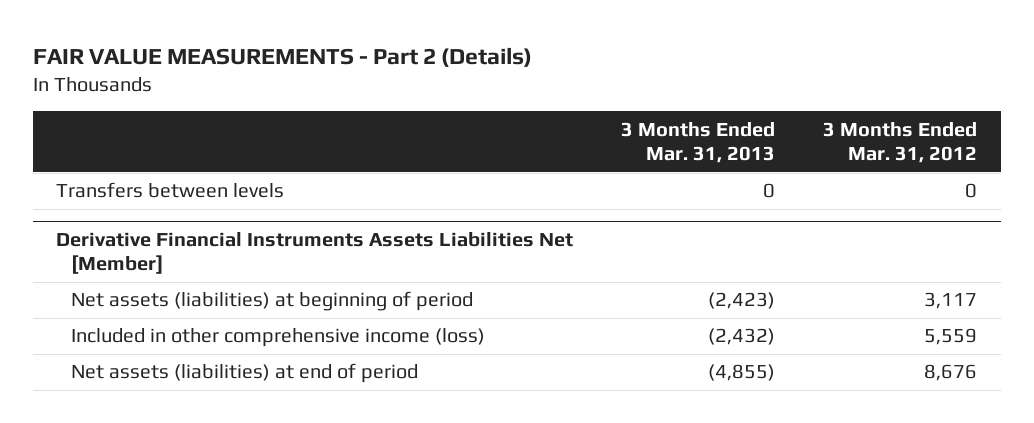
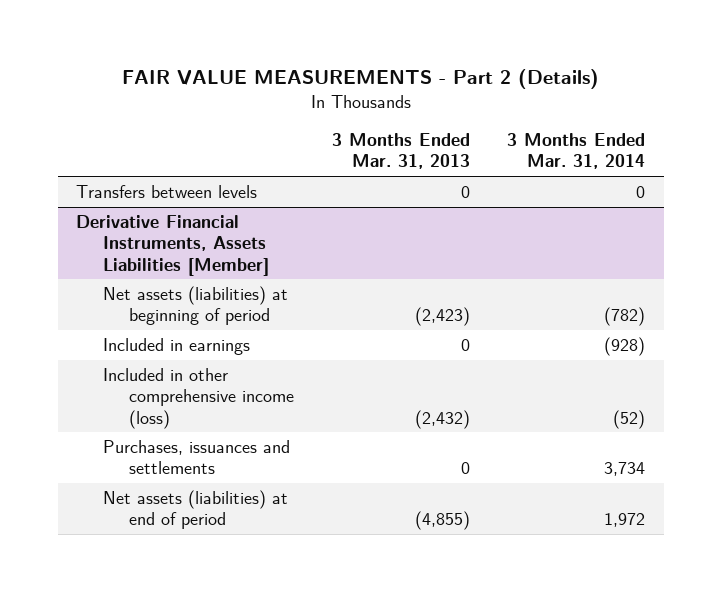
[823,121,978,164] 3 Months Ended Mar. 31, 2012 -> none
none -> [507,133,646,170] 3 Months Ended Mar. 31, 2014
[56,231,574,275] Derivative Financial Instruments Assets Liabilities Net [Member] -> [76,214,269,276] Derivative Financial Instruments, Assets Liabilities [Member]
none -> [102,337,250,355] Included in earnings
none -> [102,439,290,475] Purchases, issuances and settlements

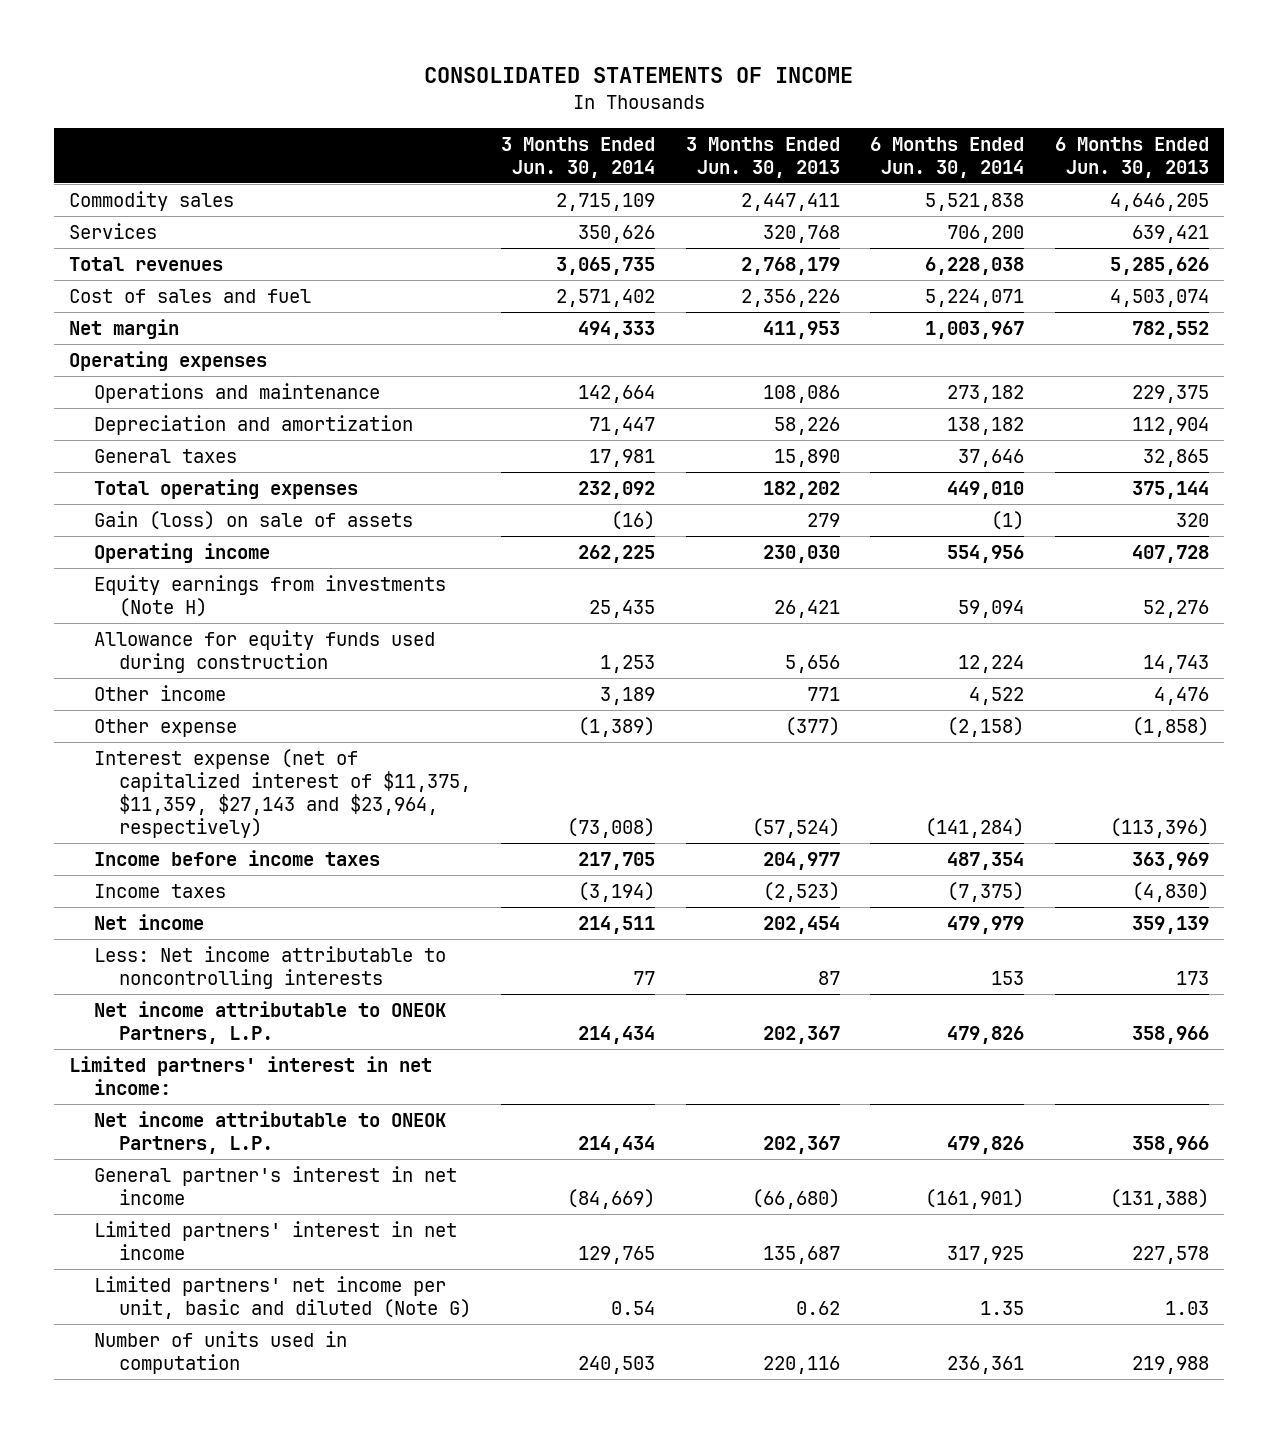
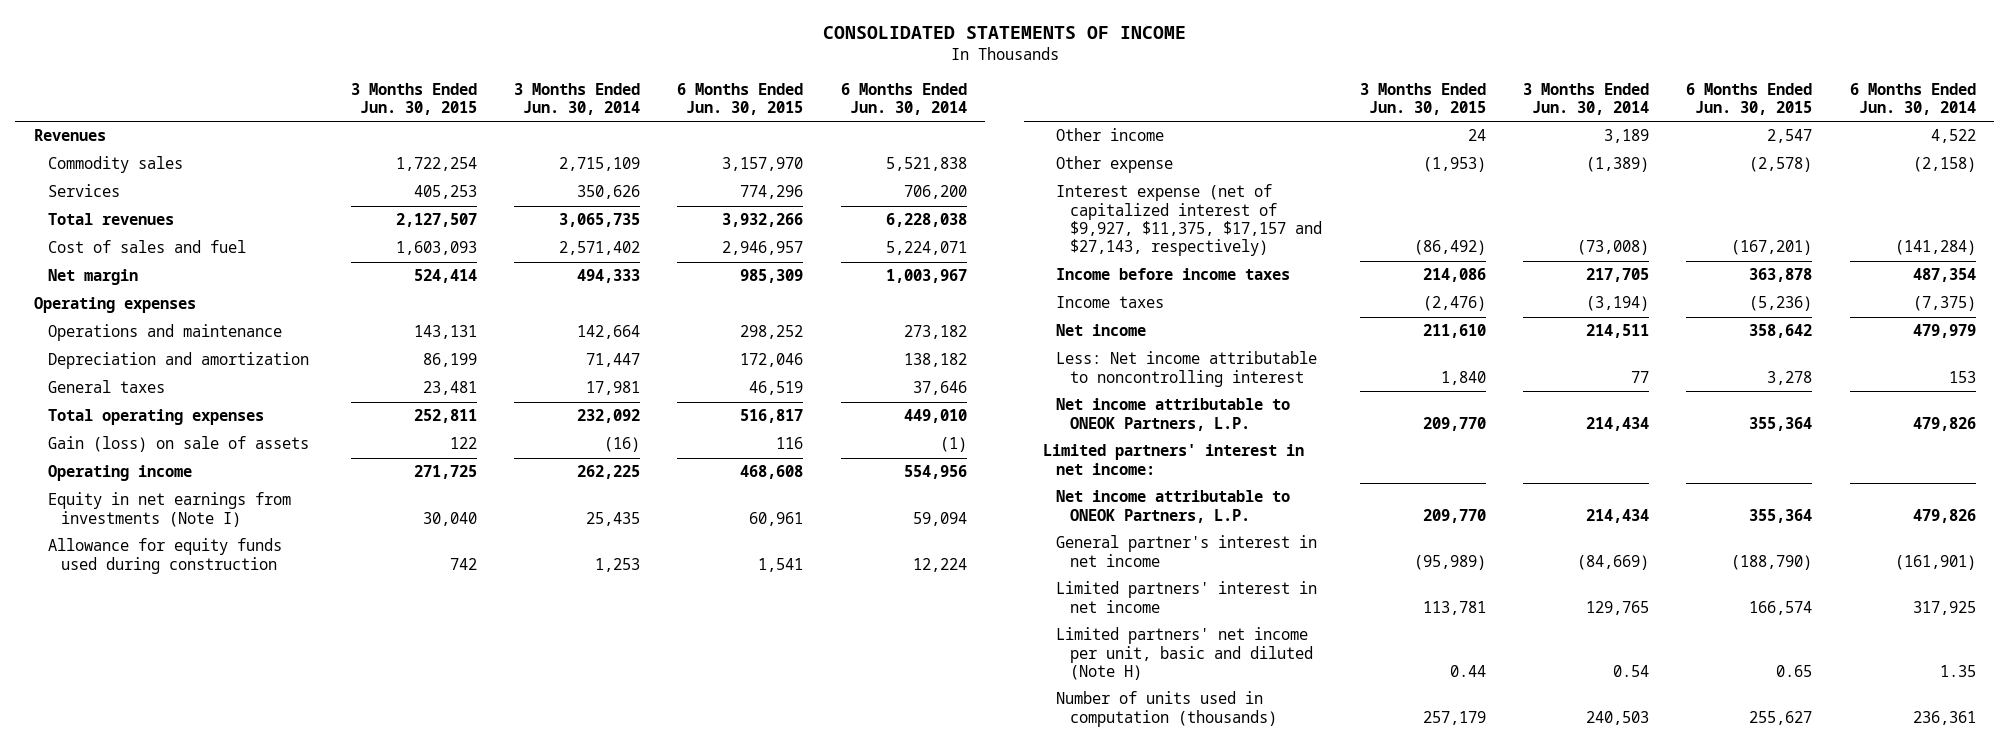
[685,136,840,178] 3 Months Ended Jun. 30, 2013 -> none
[1054,136,1209,178] 6 Months Ended Jun. 30, 2013 -> none
none -> [350,82,477,116] 3 Months Ended Jun. 30, 2015
none -> [677,82,804,116] 6 Months Ended Jun. 30, 2015
none -> [33,129,106,142] Revenues
[94,574,447,617] Equity earnings from investments (Note H) -> [47,492,291,527] Equity in net earnings from investments (Note I)
[94,748,472,838] Interest expense (net of capitalized interest of $11,375, $11,359, $27,143 and $23,964, respectively) -> [1056,184,1323,257] Interest expense (net of capitalized interest of $9,927, $11,375, $17,157 and $27,143, respectively)
[94,945,447,989] Less: Net income attributable to noncontrolling interests -> [1056,351,1318,387] Less: Net income attributable to noncontrolling interest
[94,1275,472,1319] Limited partners' net income per unit, basic and diluted (Note G) -> [1056,627,1314,680] Limited partners' net income per unit, basic and diluted (Note H)
[94,1330,348,1374] Number of units used in computation -> [1056,691,1278,727] Number of units used in computation (thousands)

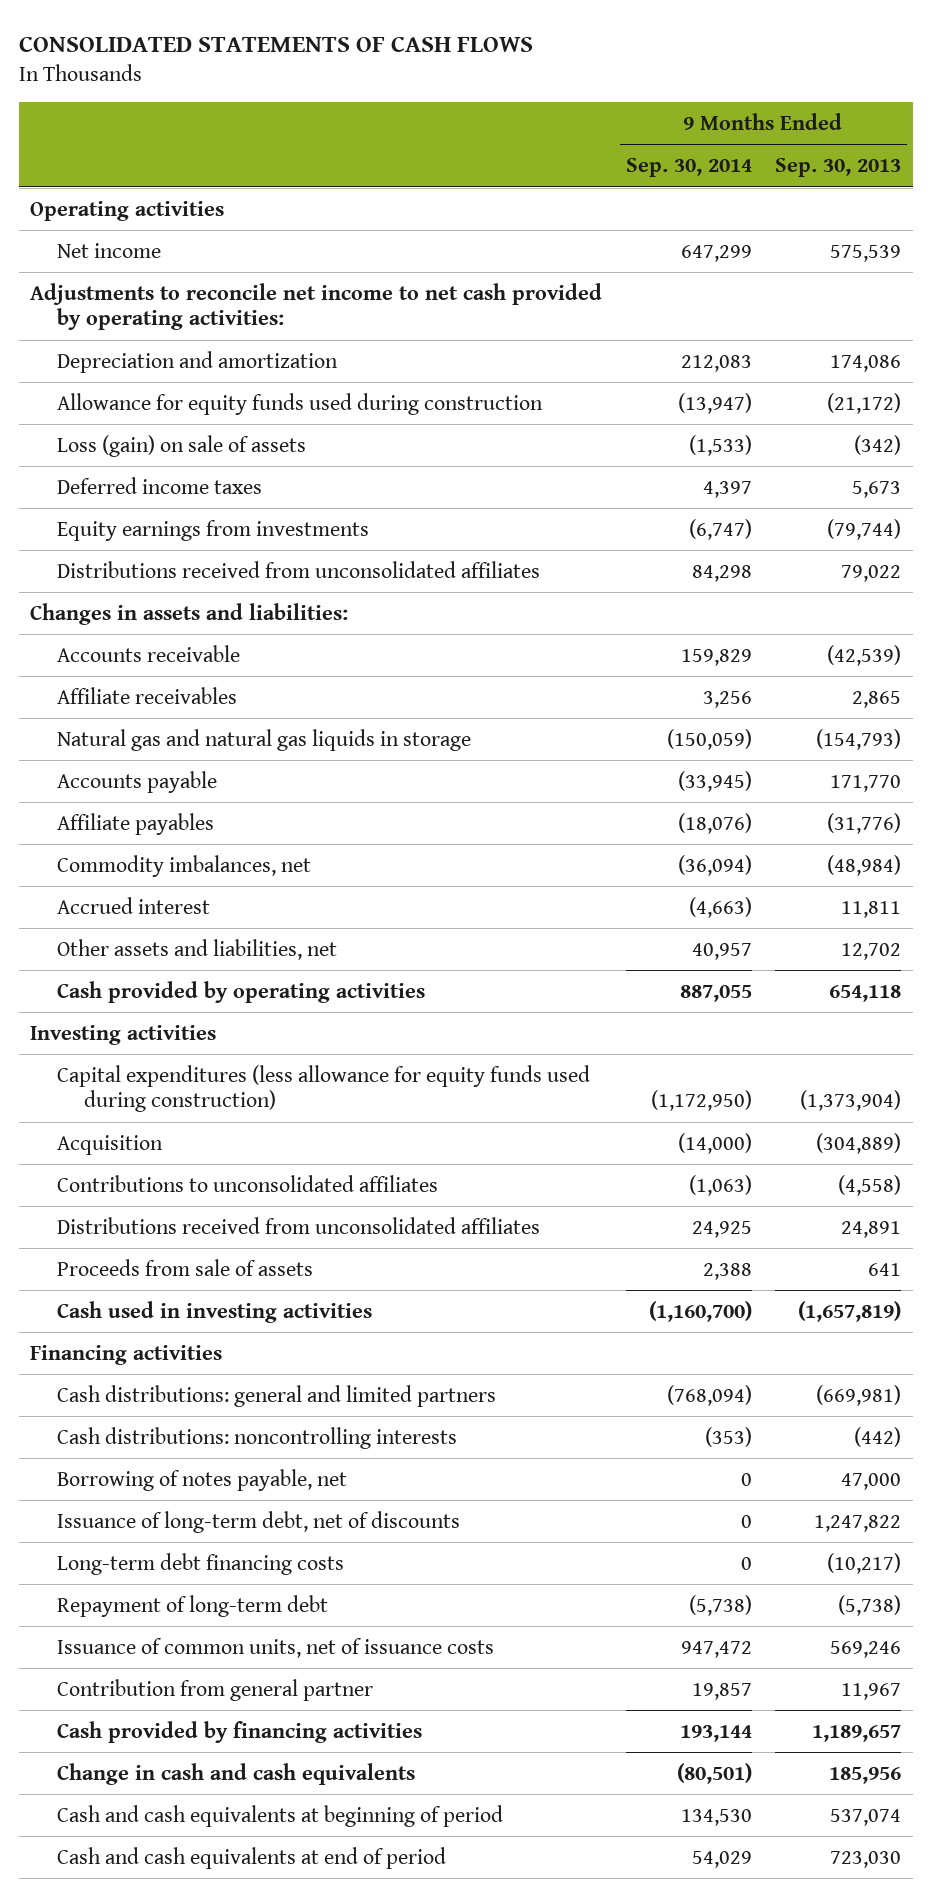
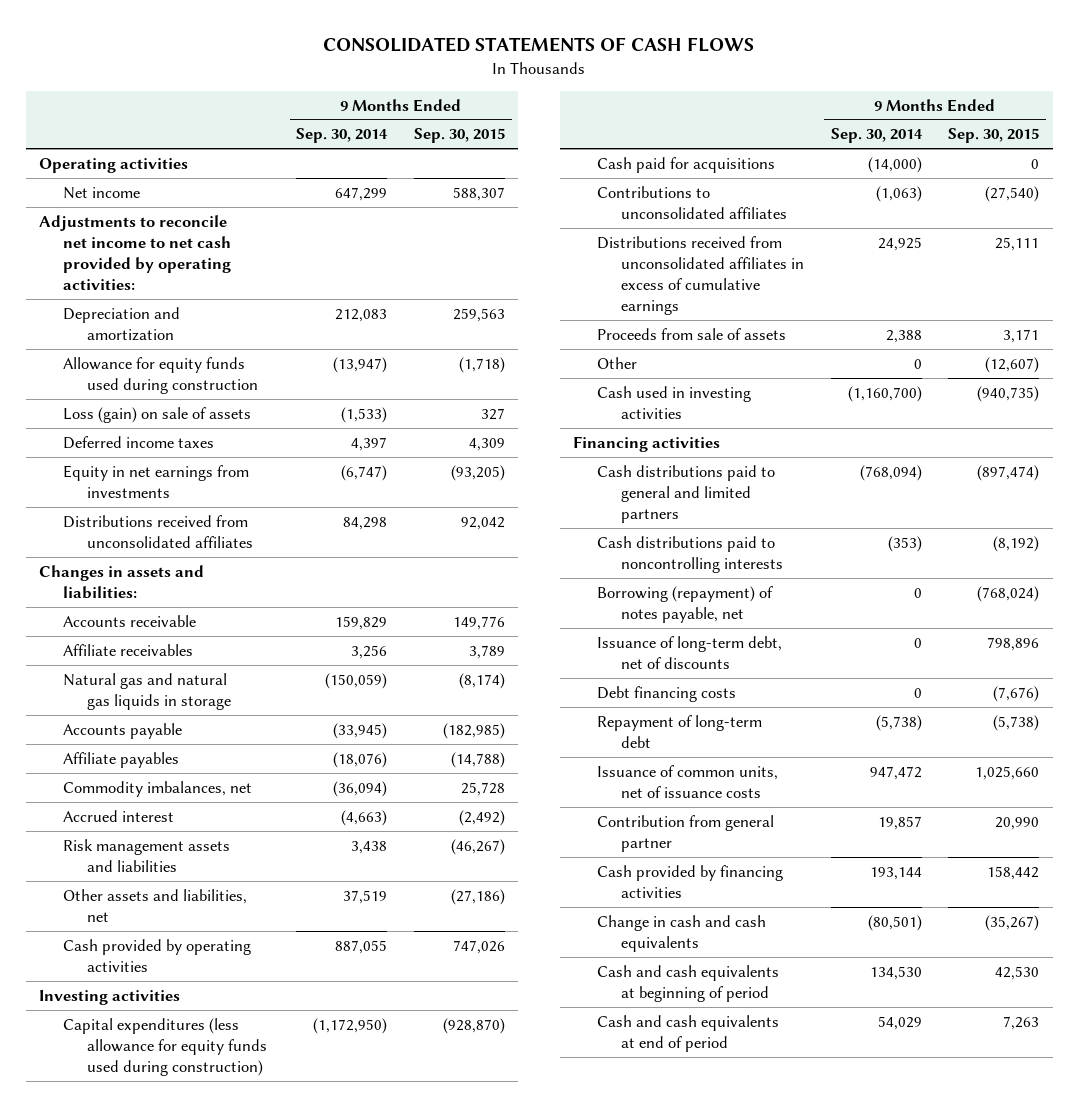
[774,158,901,178] Sep. 30, 2013 -> none
none -> [413,128,505,144] Sep. 30, 2015
[57,519,370,541] Equity earnings from investments -> [62,464,249,498] Equity in net earnings from investments
none -> [62,838,230,872] Risk management assets and liabilities
[691,942,752,960] 40,957 -> [343,889,388,904] 37,519
[57,1134,164,1155] Acquisition -> [597,156,776,173] Cash paid for acquisitions
[57,1216,541,1234] Distributions received from unconsolidated affiliates -> [597,235,805,316] Distributions received from unconsolidated affiliates in excess of cumulative earnings
none -> [597,356,638,369] Other
[57,1384,497,1407] Cash distributions: general and limited partners -> [597,464,776,524] Cash distributions paid to general and limited partners
[57,1426,458,1449] Cash distributions: noncontrolling interests -> [597,535,784,573] Cash distributions paid to noncontrolling interests
[57,1468,348,1491] Borrowing of notes payable, net -> [597,585,774,623] Borrowing (repayment) of notes payable, net
[57,1552,345,1575] Long-term debt financing costs -> [597,685,737,702] Debt financing costs

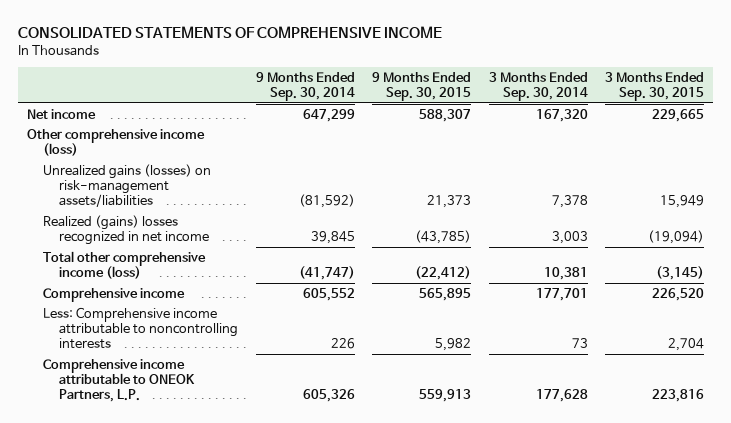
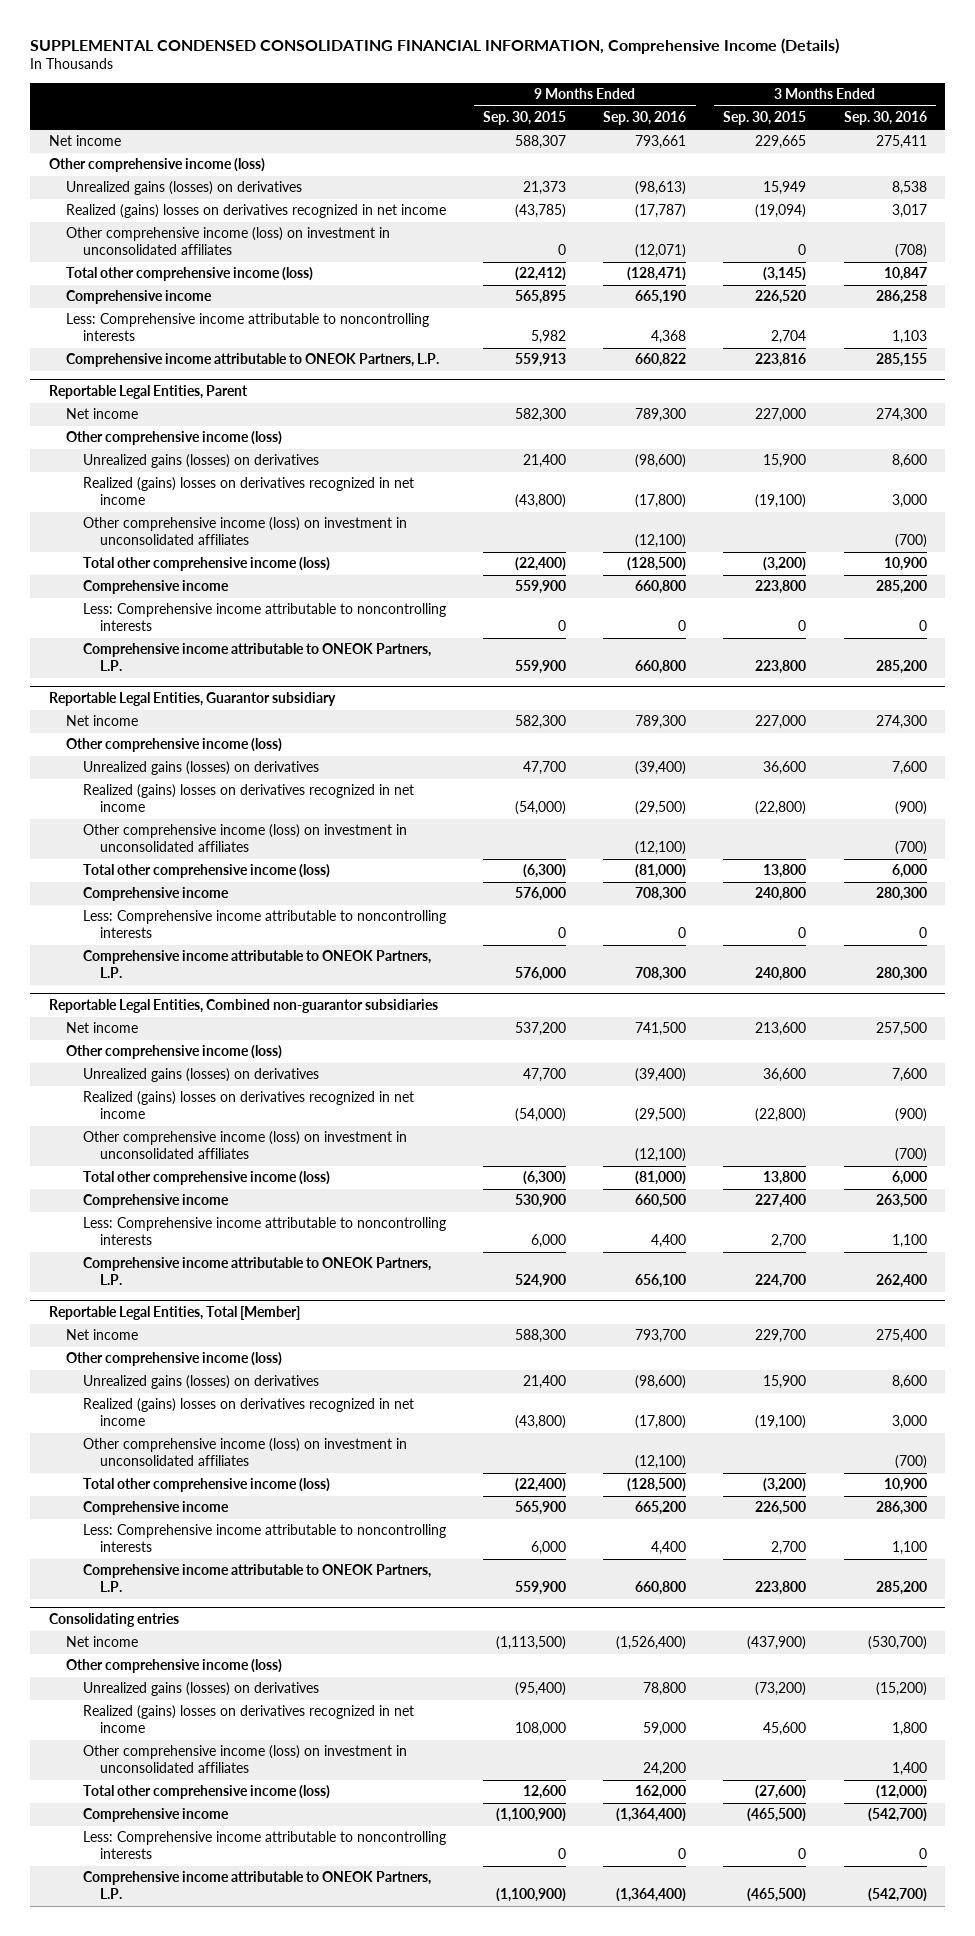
[18,25,443,38] CONSOLIDATED STATEMENTS OF COMPREHENSIVE INCOME -> [30,38,840,55] SUPPLEMENTAL CONDENSED CONSOLIDATING FINANCIAL INFORMATION, Comprehensive Income (Details)
[255,71,355,102] 9 Months Ended Sep. 30, 2014 -> none
[488,71,588,102] 3 Months Ended Sep. 30, 2014 -> none
none -> [603,111,687,126] Sep. 30, 2016
none -> [843,111,927,126] Sep. 30, 2016
[42,163,211,207] Unrealized gains (losses) on risk-management assets/liabilities -> [65,181,302,196] Unrealized gains (losses) on derivatives
[42,214,210,245] Realized (gains) losses recognized in net income -> [65,204,446,219] Realized (gains) losses on derivatives recognized in net income
none -> [65,227,390,256] Other comprehensive income (loss) on investment in unconsolidated affiliates
none -> [48,384,248,399] Reportable Legal Entities, Parent
none -> [65,408,138,420] Net income
none -> [65,431,282,446] Other comprehensive income (loss)
none -> [82,454,319,469] Unrealized gains (losses) on derivatives
none -> [82,477,414,506] Realized (gains) losses on derivatives recognized in net income
none -> [82,517,407,546] Other comprehensive income (loss) on investment in unconsolidated affiliates
none -> [82,557,330,572] Total other comprehensive income (loss)
none -> [82,580,229,595] Comprehensive income
none -> [82,603,446,632] Less: Comprehensive income attributable to noncontrolling interests
none -> [82,643,431,672] Comprehensive income attributable to ONEOK Partners, L.P.
none -> [48,691,336,706] Reportable Legal Entities, Guarantor subsidiary
none -> [65,715,138,727] Net income
none -> [65,738,282,753] Other comprehensive income (loss)
none -> [82,761,319,776] Unrealized gains (losses) on derivatives
none -> [82,784,414,813] Realized (gains) losses on derivatives recognized in net income
none -> [82,824,407,853] Other comprehensive income (loss) on investment in unconsolidated affiliates
none -> [82,864,330,879] Total other comprehensive income (loss)
none -> [82,887,229,902] Comprehensive income
none -> [82,910,446,939] Less: Comprehensive income attributable to noncontrolling interests
none -> [82,950,431,979] Comprehensive income attributable to ONEOK Partners, L.P.
none -> [48,998,438,1013] Reportable Legal Entities, Combined non-guarantor subsidiaries
none -> [65,1022,138,1034] Net income
none -> [65,1045,282,1060] Other comprehensive income (loss)
none -> [82,1068,319,1083] Unrealized gains (losses) on derivatives
none -> [82,1091,414,1120] Realized (gains) losses on derivatives recognized in net income
none -> [82,1131,407,1160] Other comprehensive income (loss) on investment in unconsolidated affiliates
none -> [82,1171,330,1186] Total other comprehensive income (loss)
none -> [82,1194,229,1209] Comprehensive income
none -> [82,1217,446,1246] Less: Comprehensive income attributable to noncontrolling interests
none -> [82,1257,431,1286] Comprehensive income attributable to ONEOK Partners, L.P.
none -> [48,1305,300,1320] Reportable Legal Entities, Total [Member]
none -> [65,1329,138,1341] Net income
none -> [65,1352,282,1367] Other comprehensive income (loss)
none -> [82,1375,319,1390] Unrealized gains (losses) on derivatives
none -> [82,1398,414,1427] Realized (gains) losses on derivatives recognized in net income
none -> [82,1438,407,1467] Other comprehensive income (loss) on investment in unconsolidated affiliates
none -> [82,1478,330,1493] Total other comprehensive income (loss)
none -> [82,1501,229,1516] Comprehensive income
none -> [82,1524,446,1553] Less: Comprehensive income attributable to noncontrolling interests
none -> [82,1564,431,1593] Comprehensive income attributable to ONEOK Partners, L.P.
none -> [48,1612,179,1627] Consolidating entries
none -> [65,1636,138,1648] Net income
none -> [65,1659,282,1674] Other comprehensive income (loss)
none -> [82,1682,319,1697] Unrealized gains (losses) on derivatives
none -> [82,1705,414,1734] Realized (gains) losses on derivatives recognized in net income
none -> [82,1745,407,1774] Other comprehensive income (loss) on investment in unconsolidated affiliates
none -> [82,1785,330,1800] Total other comprehensive income (loss)
none -> [82,1808,229,1823] Comprehensive income
none -> [82,1831,446,1860] Less: Comprehensive income attributable to noncontrolling interests
none -> [82,1871,431,1900] Comprehensive income attributable to ONEOK Partners, L.P.

